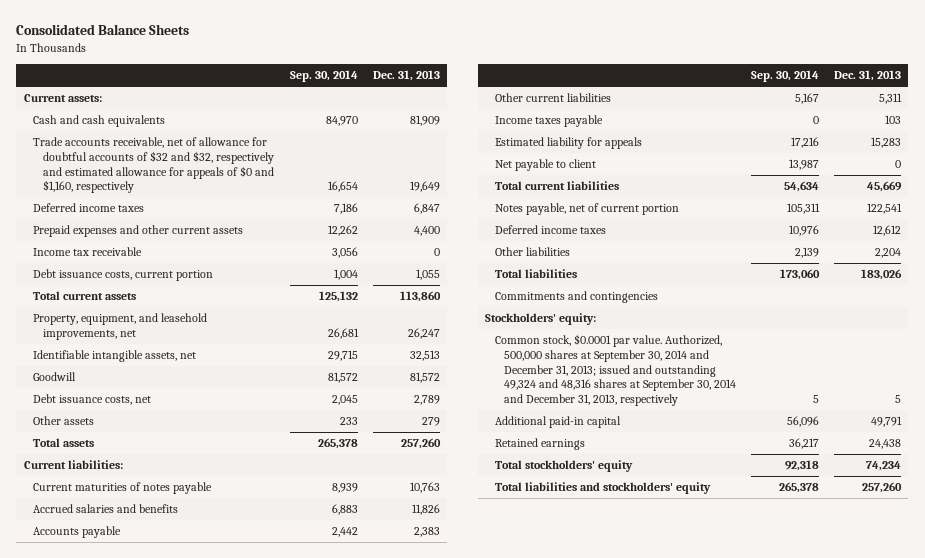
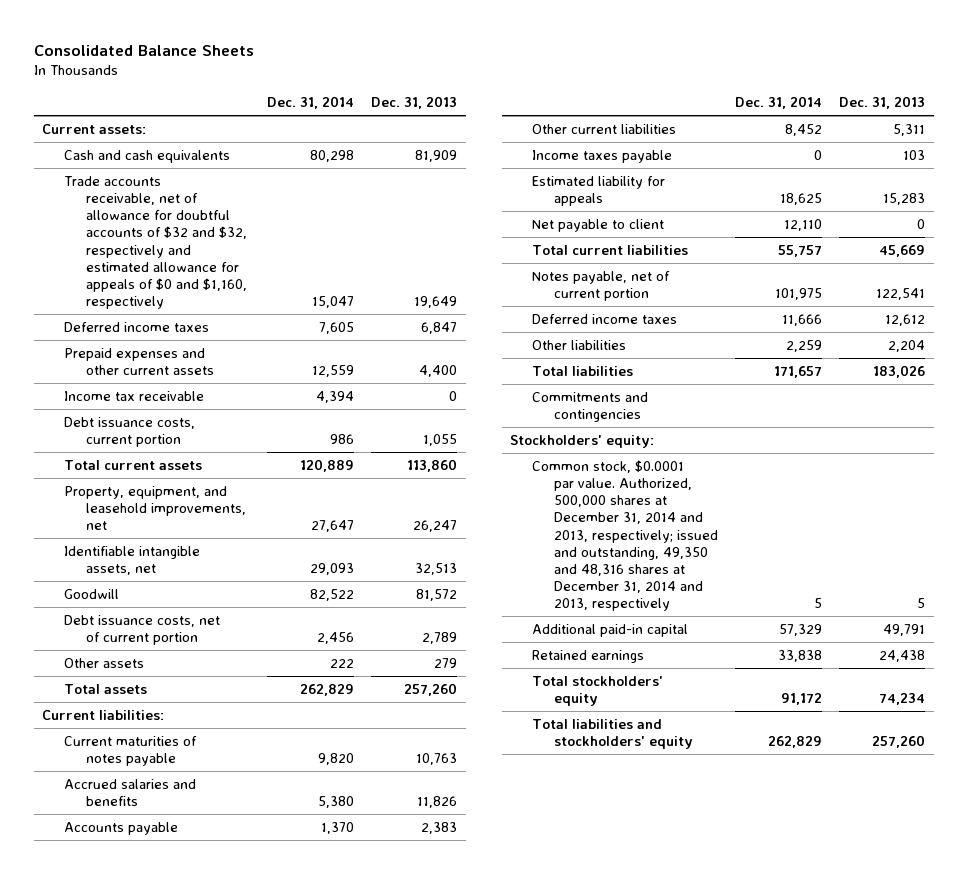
[289,70,358,83] Sep. 30, 2014 -> none
none -> [267,96,355,110] Dec. 31, 2014
[33,394,152,406] Debt issuance costs, net -> [64,614,221,645] Debt issuance costs, net of current portion
[494,334,737,407] Common stock, $0.0001 par value. Authorized, 500,000 shares at September 30, 2014 and December 31, 2013; issued and outstanding 49,324 and 48,316 shares at September 30, 2014 and December 31, 2013, respectively -> [532,459,718,612] Common stock, $0.0001 par value. Authorized, 500,000 shares at December 31, 2014 and 2013, respectively; issued and outstanding, 49,350 and 48,316 shares at December 31, 2014 and 2013, respectively

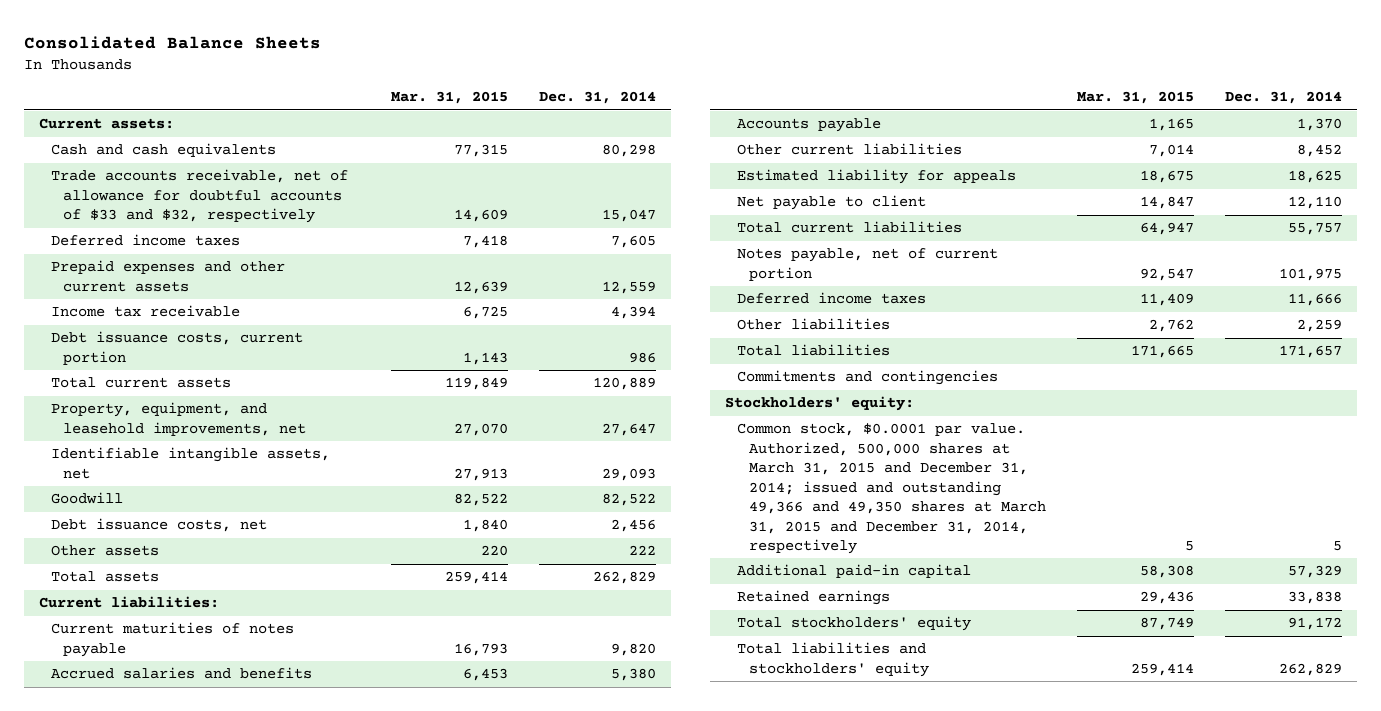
[371,96,458,110] Dec. 31, 2013 -> none
none -> [390,91,508,105] Mar. 31, 2015
[64,175,247,310] Trade accounts receivable, net of allowance for doubtful accounts of $32 and $32, respectively and estimated allowance for appeals of $0 and $1,160, respectively -> [51,169,349,224] Trade accounts receivable, net of allowance for doubtful accounts of $33 and $32, respectively
[64,614,221,645] Debt issuance costs, net of current portion -> [51,518,268,533] Debt issuance costs, net
[532,149,673,163] Income taxes payable -> none
[532,459,718,612] Common stock, $0.0001 par value. Authorized, 500,000 shares at December 31, 2014 and 2013, respectively; issued and outstanding, 49,350 and 48,316 shares at December 31, 2014 and 2013, respectively -> [737,423,1046,555] Common stock, $0.0001 par value. Authorized, 500,000 shares at March 31, 2015 and December 31, 2014; issued and outstanding 49,366 and 49,350 shares at March 31, 2015 and December 31, 2014, respectively

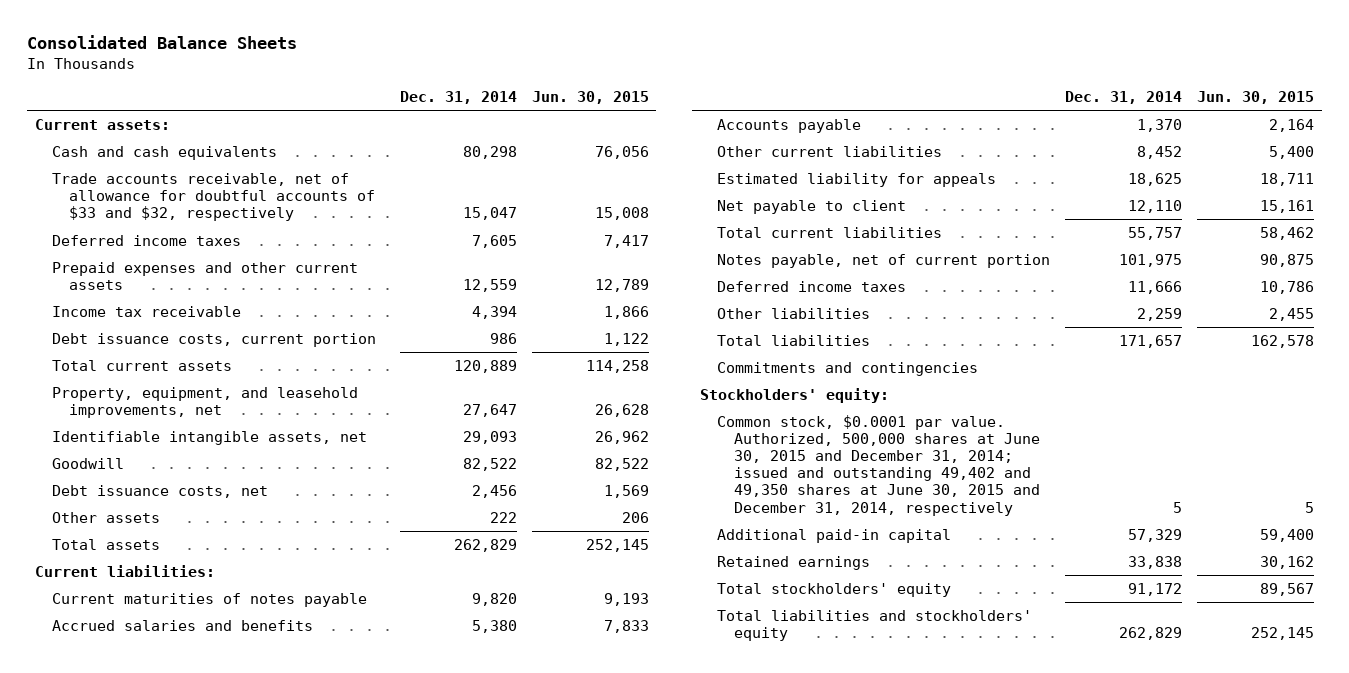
[390,91,508,105] Mar. 31, 2015 -> none
none -> [531,90,649,104] Jun. 30, 2015
[737,423,1046,555] Common stock, $0.0001 par value. Authorized, 500,000 shares at March 31, 2015 and December 31, 2014; issued and outstanding 49,366 and 49,350 shares at March 31, 2015 and December 31, 2014, respectively -> [716,414,1040,516] Common stock, $0.0001 par value. Authorized, 500,000 shares at June 30, 2015 and December 31, 2014; issued and outstanding 49,402 and 49,350 shares at June 30, 2015 and December 31, 2014, respectively

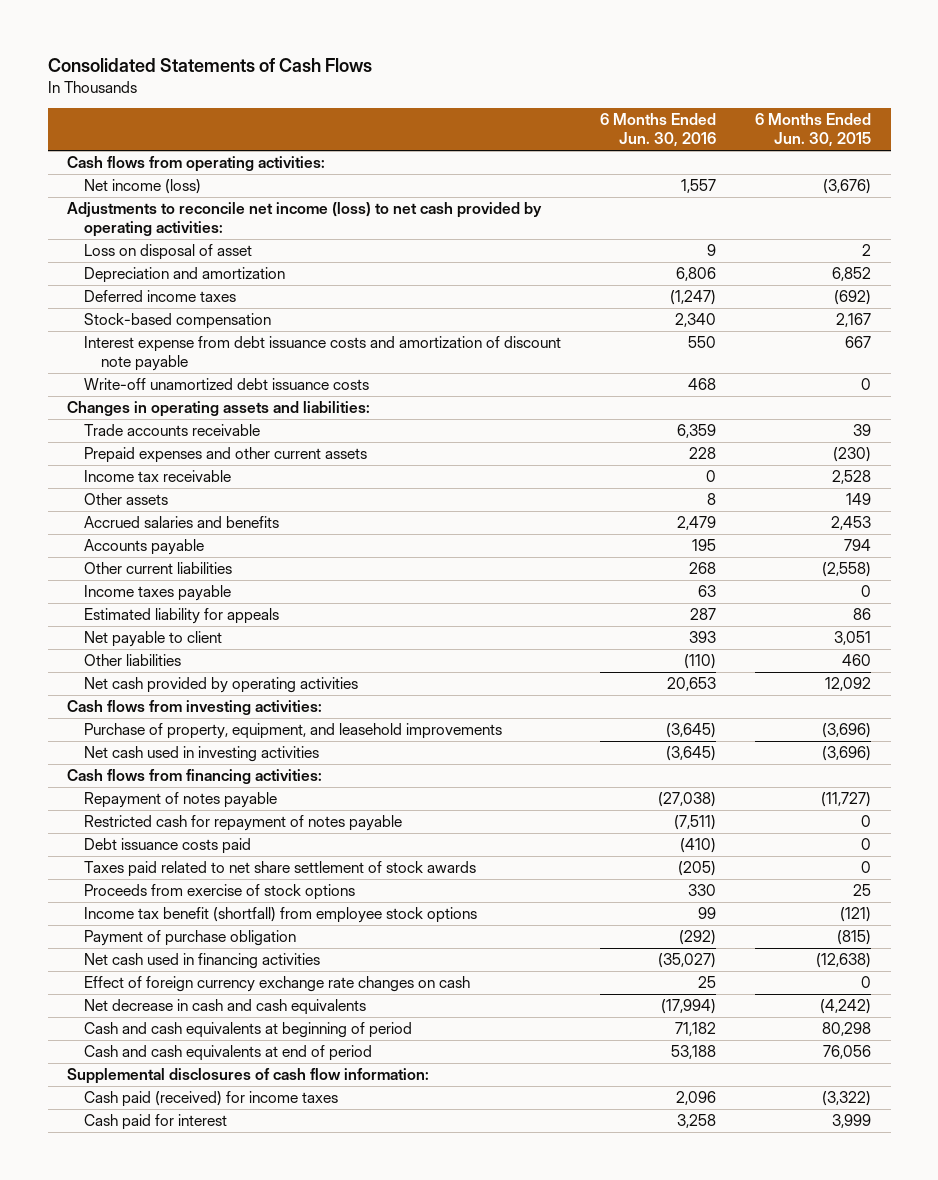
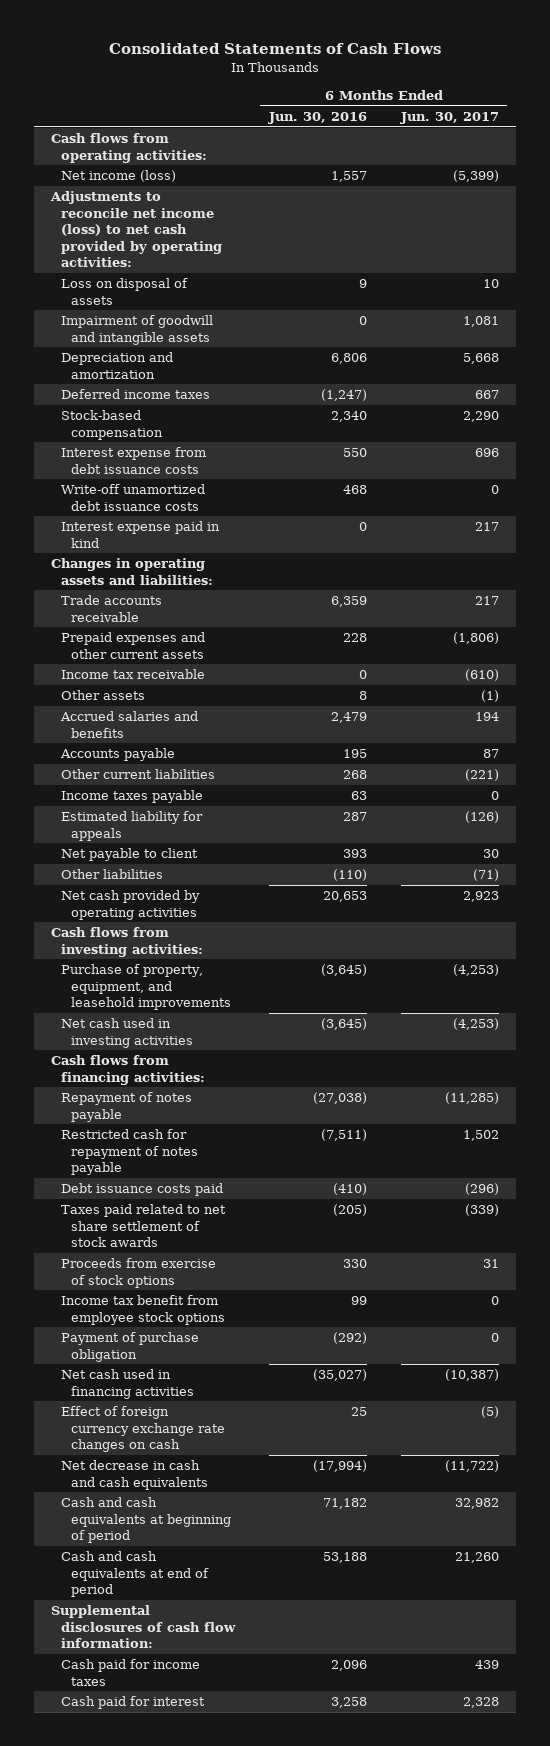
[755,113,872,148] 6 Months Ended Jun. 30, 2015 -> none
none -> [399,112,499,125] Jun. 30, 2017
[84,244,253,261] Loss on disposal of asset -> [60,278,188,305] Loss on disposal of assets
none -> [60,315,213,345] Impairment of goodwill and intangible assets
[84,336,562,372] Interest expense from debt issuance costs and amortization of discount note payable -> [60,447,206,474] Interest expense from debt issuance costs
none -> [60,521,220,548] Interest expense paid in kind
[84,907,478,924] Income tax benefit (shortfall) from employee stock options -> [60,1295,225,1325] Income tax benefit from employee stock options
[84,1091,339,1108] Cash paid (received) for income taxes -> [60,1659,200,1686] Cash paid for income taxes

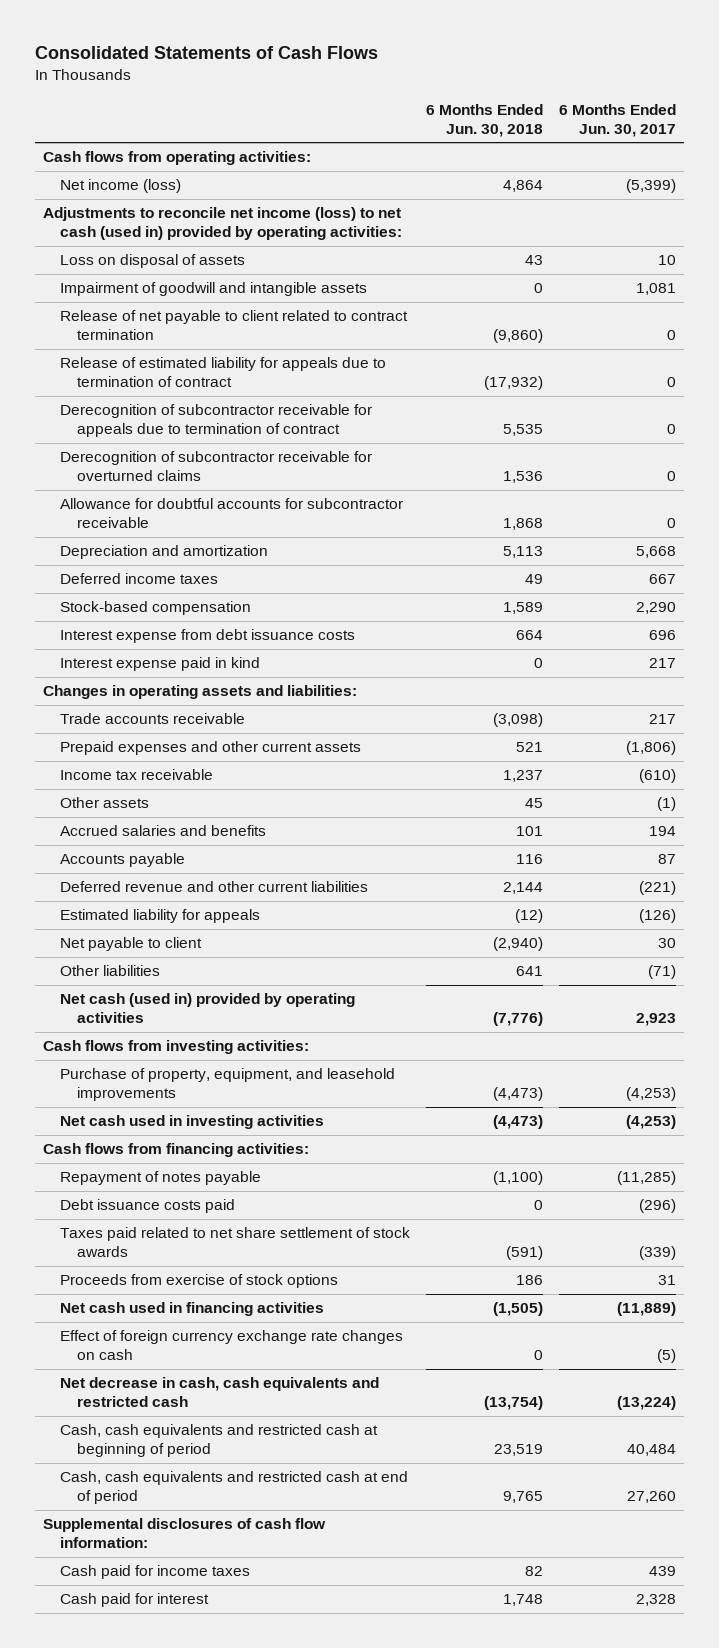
[267,112,367,125] Jun. 30, 2016 -> none
none -> [426,103,544,137] 6 Months Ended Jun. 30, 2018
[50,191,222,267] Adjustments to reconcile net income (loss) to net cash provided by operating activities: -> [43,207,403,241] Adjustments to reconcile net income (loss) to net cash (used in) provided by operating activities:
none -> [60,310,409,341] Release of net payable to client related to contract termination
none -> [60,357,387,388] Release of estimated liability for appeals due to termination of contract
none -> [60,404,373,438] Derecognition of subcontractor receivable for appeals due to termination of contract
none -> [60,451,373,482] Derecognition of subcontractor receivable for overturned claims
none -> [60,498,404,529] Allowance for doubtful accounts for subcontractor receivable
[60,484,205,511] Write-off unamortized debt issuance costs -> none
[60,790,203,804] Income taxes payable -> none
[60,769,215,780] Other current liabilities -> [60,881,369,893] Deferred revenue and other current liabilities
[60,890,200,920] Net cash provided by operating activities -> [60,993,356,1024] Net cash (used in) provided by operating activities
[60,1129,198,1176] Restricted cash for repayment of notes payable -> none
[60,1295,225,1325] Income tax benefit from employee stock options -> none
[60,1332,199,1362] Payment of purchase obligation -> none
[444,1369,499,1382] (10,387) -> [617,1302,677,1317] (11,889)
[60,1460,208,1490] Net decrease in cash and cash equivalents -> [60,1377,380,1408] Net decrease in cash, cash equivalents and restricted cash
[444,1460,499,1473] (11,722) -> [617,1396,677,1411] (13,224)
[60,1497,231,1544] Cash and cash equivalents at beginning of period -> [60,1424,379,1458] Cash, cash equivalents and restricted cash at beginning of period
[454,1498,499,1510] 32,982 -> [627,1444,677,1457] 40,484
[60,1551,209,1598] Cash and cash equivalents at end of period -> [60,1471,409,1505] Cash, cash equivalents and restricted cash at end of period
[454,1552,499,1564] 21,260 -> [627,1491,677,1504] 27,260

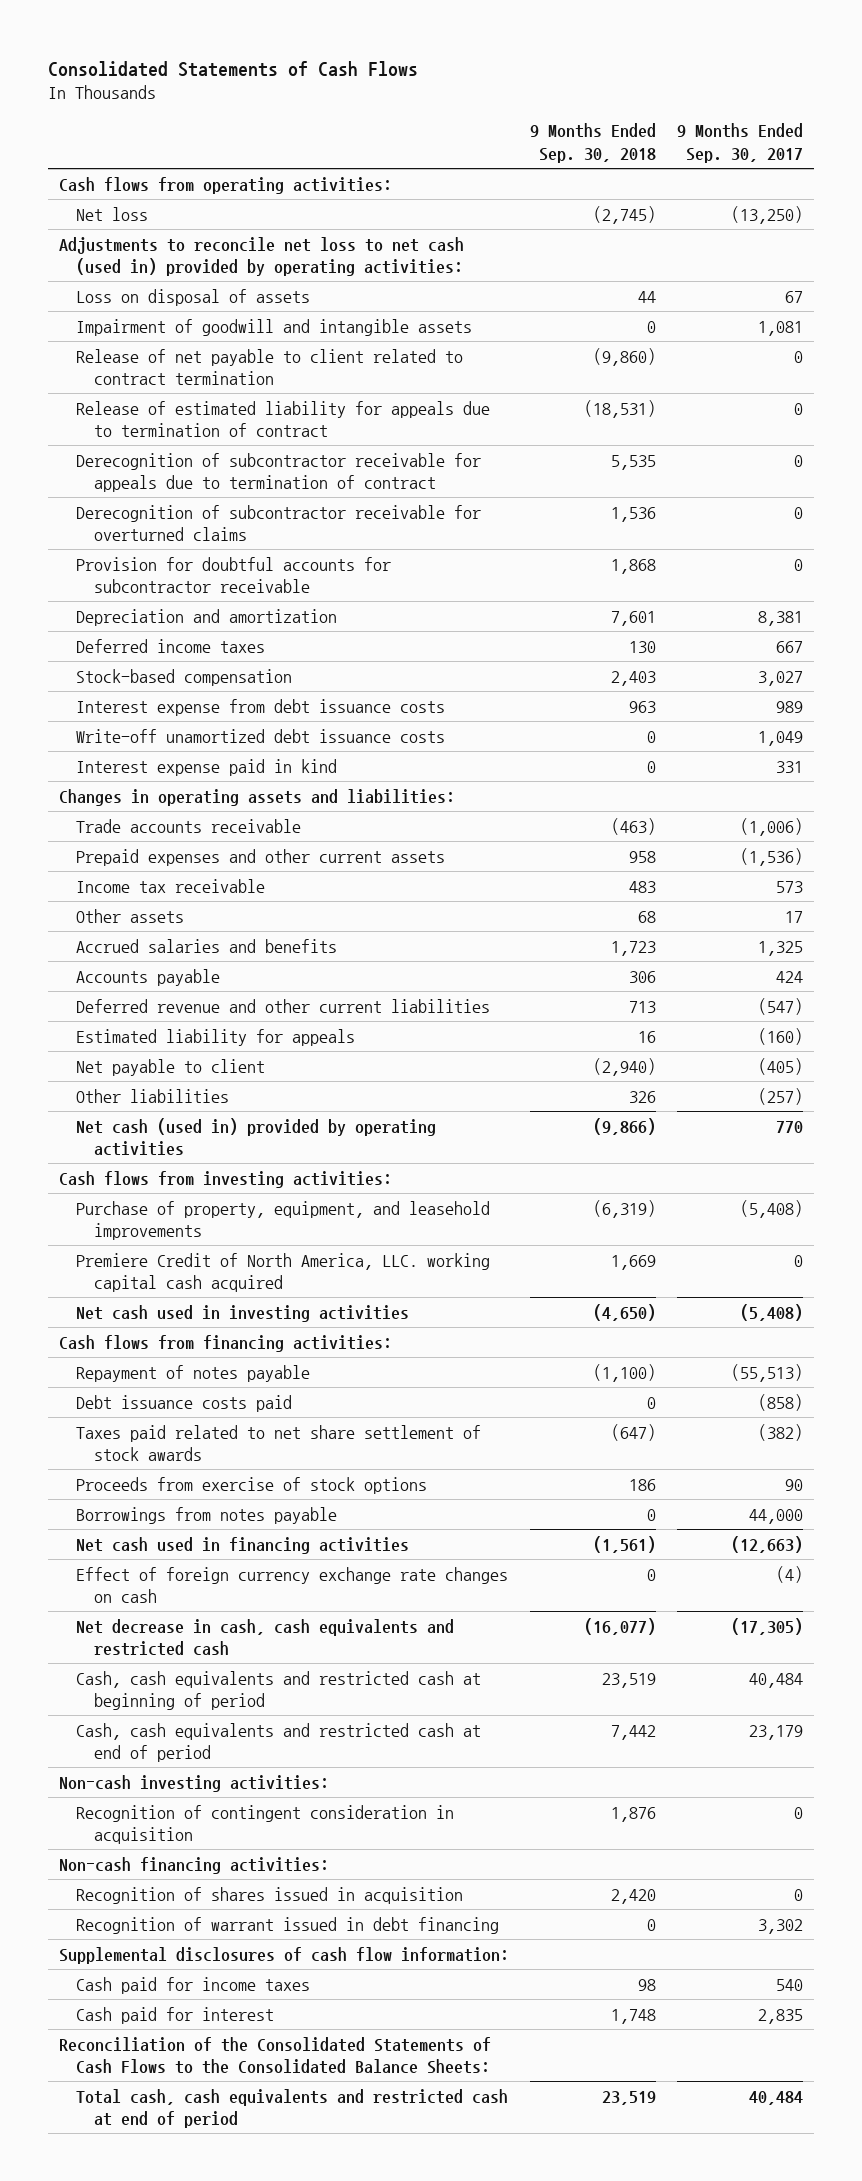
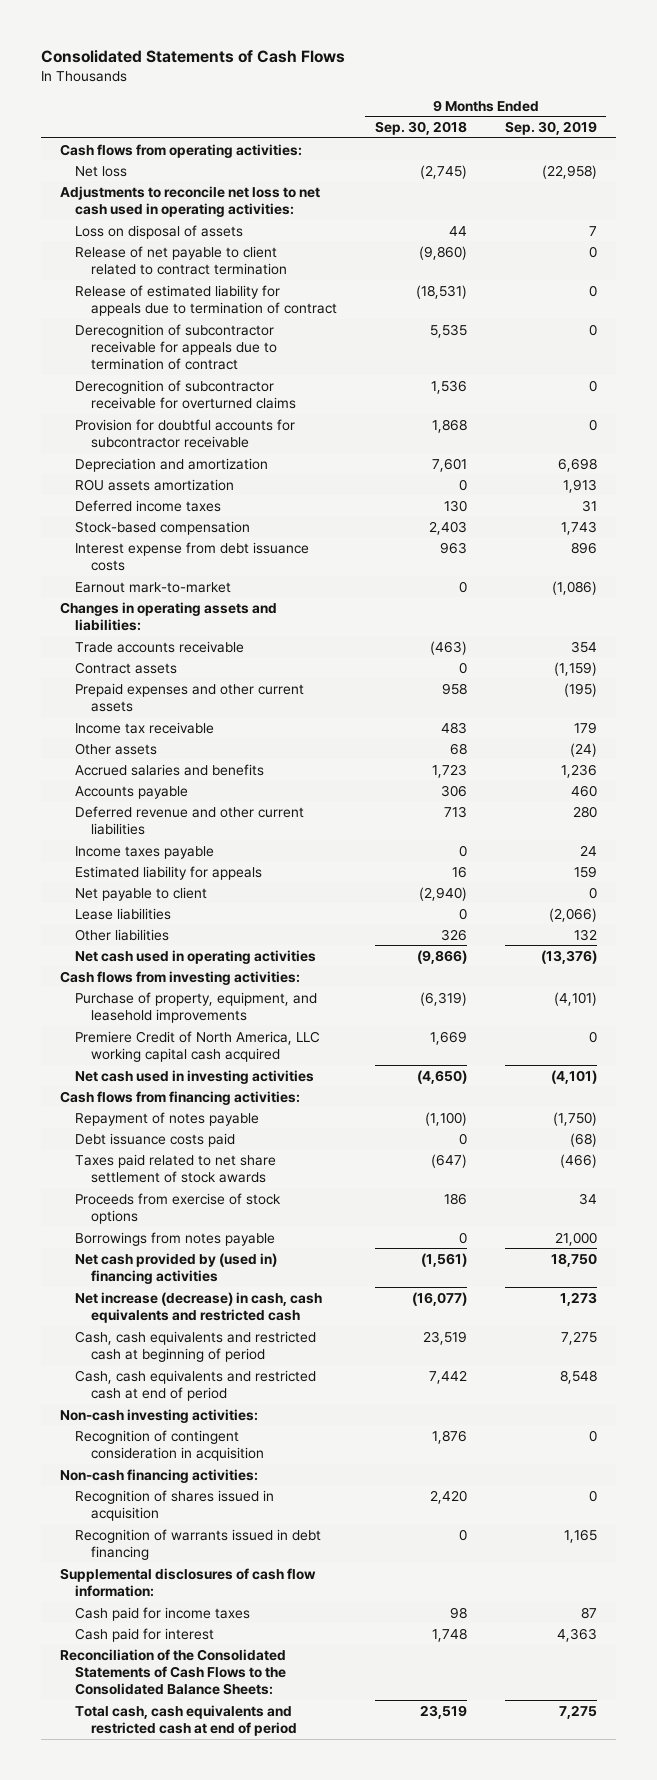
[677,123,804,163] 9 Months Ended Sep. 30, 2017 -> none
none -> [504,120,597,135] Sep. 30, 2019
[58,236,464,276] Adjustments to reconcile net loss to net cash (used in) provided by operating activities: -> [59,185,320,218] Adjustments to reconcile net loss to net cash used in operating activities:
[76,318,473,336] Impairment of goodwill and intangible assets -> none
none -> [75,478,235,491] ROU assets amortization
[76,728,446,743] Write-off unamortized debt issuance costs -> none
[76,758,338,776] Interest expense paid in kind -> none
none -> [75,581,232,593] Earnout mark-to-market
none -> [75,661,178,674] Contract assets
none -> [75,845,215,859] Income taxes payable
none -> [75,907,172,920] Lease liabilities
[76,1117,437,1156] Net cash (used in) provided by operating activities -> [75,949,317,964] Net cash used in operating activities
[76,1252,491,1292] Premiere Credit of North America, LLC. working capital cash acquired -> [75,1030,321,1063] Premiere Credit of North America, LLC working capital cash acquired
[76,1566,509,1603] Effect of foreign currency exchange rate changes on cash -> none
[76,1536,410,1554] Net cash used in financing activities -> [75,1252,278,1285] Net cash provided by (used in) financing activities
[76,1618,455,1656] Net decrease in cash, cash equivalents and restricted cash -> [75,1291,323,1324] Net increase (decrease) in cash, cash equivalents and restricted cash
[76,1916,500,1934] Recognition of warrant issued in debt financing -> [75,1528,322,1561] Recognition of warrants issued in debt financing

